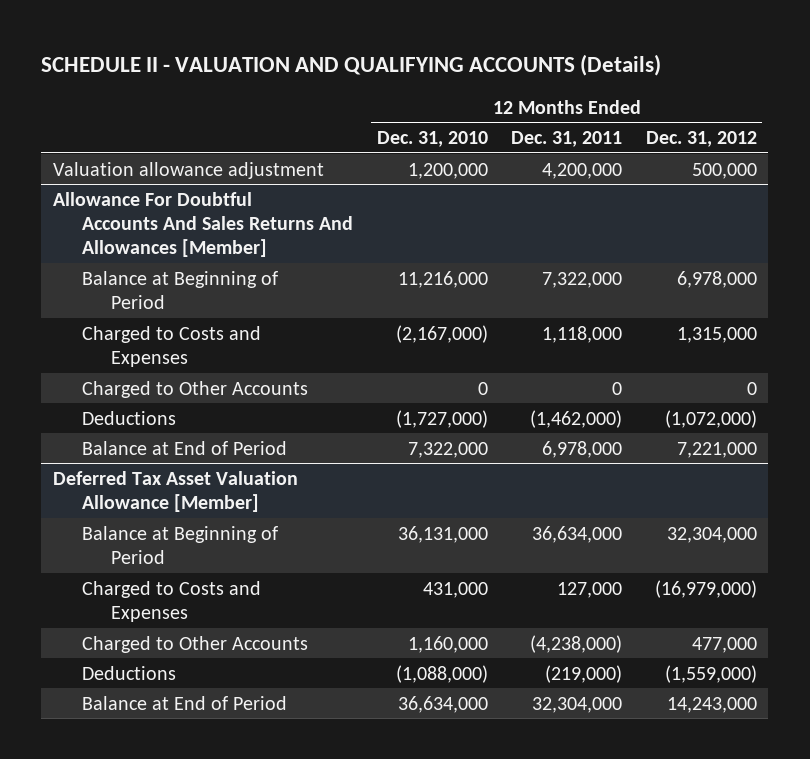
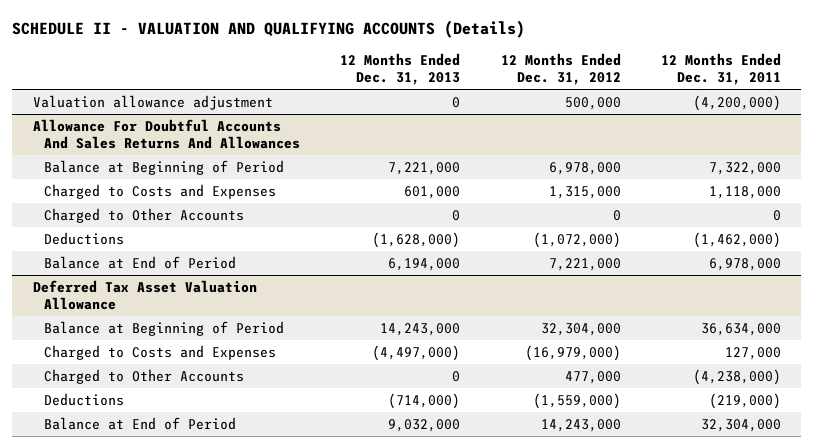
[376,131,488,148] Dec. 31, 2010 -> none
none -> [340,53,461,86] 12 Months Ended Dec. 31, 2013
[542,162,623,179] 4,200,000 -> [693,94,782,111] (4,200,000)
[53,191,354,258] Allowance For Doubtful Accounts And Sales Returns And Allowances [Member] -> [32,118,300,149] Allowance For Doubtful Accounts And Sales Returns And Allowances
[53,470,299,513] Deferred Tax Asset Valuation Allowance [Member] -> [32,279,257,310] Deferred Tax Asset Valuation Allowance

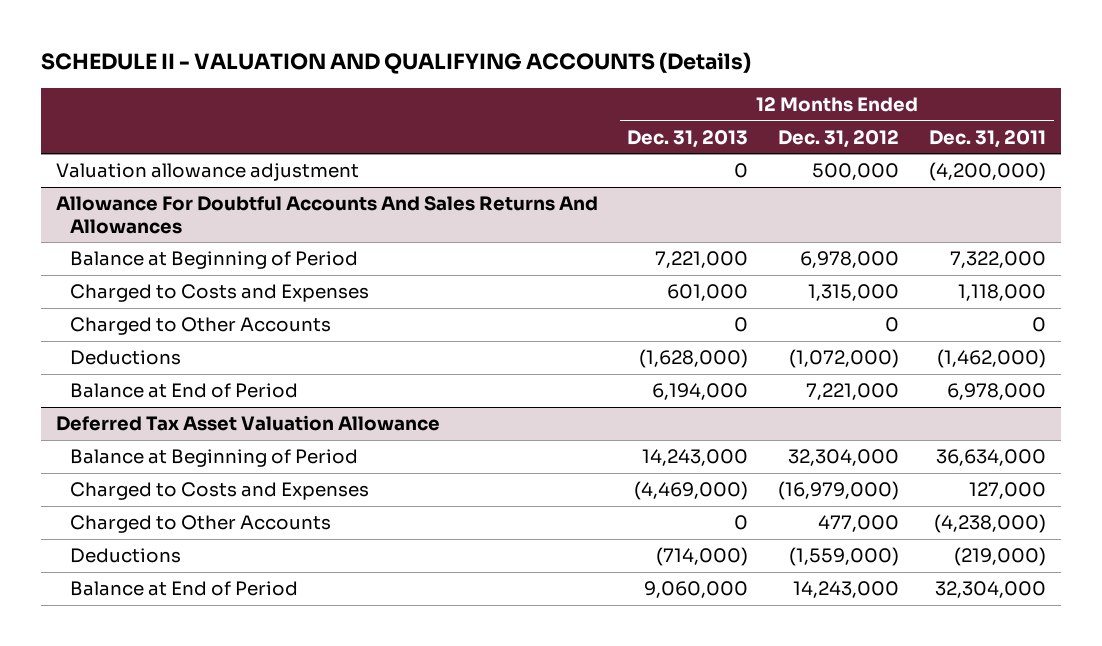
[372,344,461,361] (4,497,000) -> [634,481,749,501] (4,469,000)
[388,418,461,432] 9,032,000 -> [644,581,749,599] 9,060,000

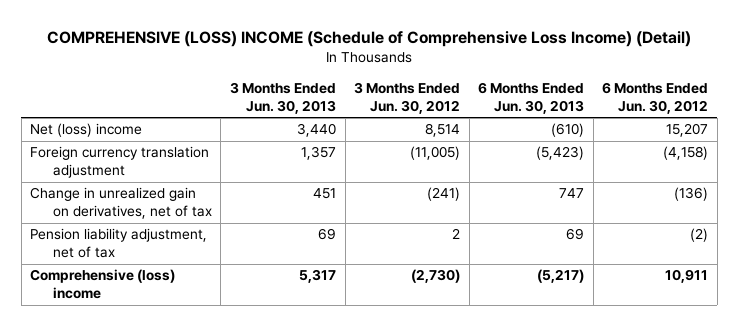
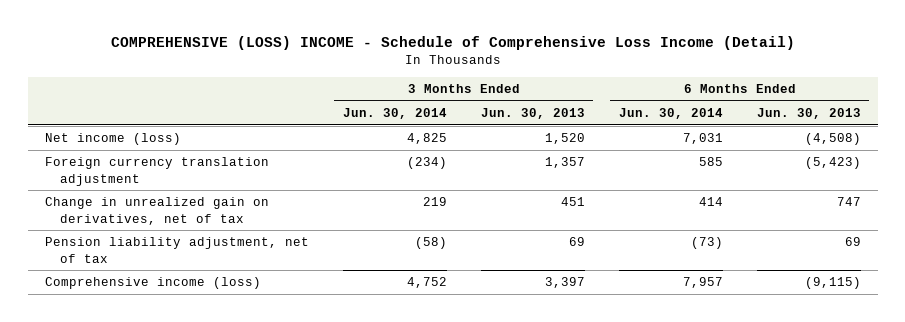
[47,31,692,48] COMPREHENSIVE (LOSS) INCOME (Schedule of Comprehensive Loss Income) (Detail) -> [110,36,795,51] COMPREHENSIVE (LOSS) INCOME - Schedule of Comprehensive Loss Income (Detail)
[354,81,461,114] 3 Months Ended Jun. 30, 2012 -> none
[602,81,709,114] 6 Months Ended Jun. 30, 2012 -> none
none -> [342,107,447,119] Jun. 30, 2014
none -> [618,107,723,119] Jun. 30, 2014
[30,123,143,138] Net (loss) income -> [44,133,181,146] Net income (loss)
[296,123,336,138] 3,440 -> [544,133,585,145] 1,520
[551,123,585,138] (610) -> [804,133,861,146] (4,508)
[30,269,176,300] Comprehensive (loss) income -> [44,277,261,290] Comprehensive income (loss)
[298,269,336,284] 5,317 -> [544,277,585,289] 3,397
[537,269,585,284] (5,217) -> [804,277,861,290] (9,115)

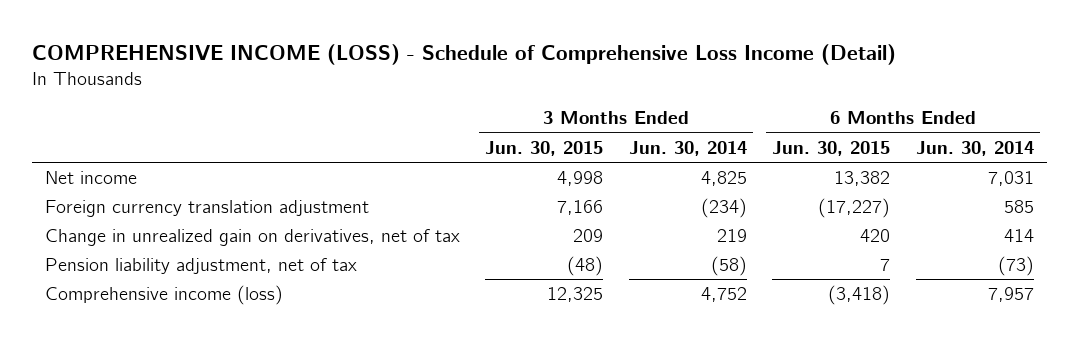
[110,36,795,51] COMPREHENSIVE (LOSS) INCOME - Schedule of Comprehensive Loss Income (Detail) -> [31,44,896,66] COMPREHENSIVE INCOME (LOSS) - Schedule of Comprehensive Loss Income (Detail)
[480,107,585,119] Jun. 30, 2013 -> none
[756,107,861,119] Jun. 30, 2013 -> none
none -> [485,140,604,156] Jun. 30, 2015
none -> [772,140,891,156] Jun. 30, 2015
[44,133,181,146] Net income (loss) -> [44,171,137,185] Net income

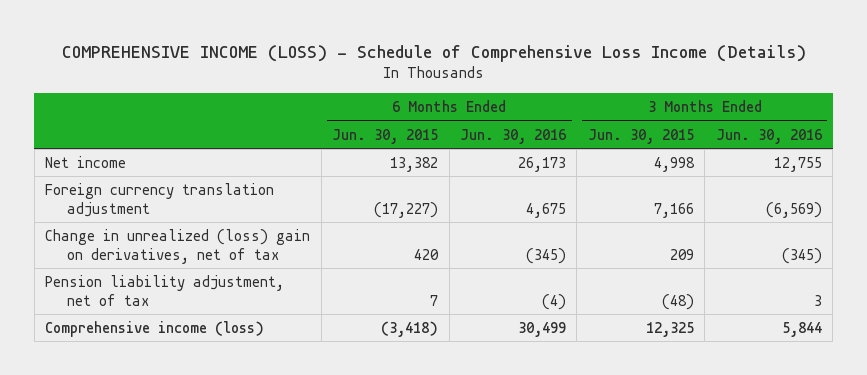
[31,44,896,66] COMPREHENSIVE INCOME (LOSS) - Schedule of Comprehensive Loss Income (Detail) -> [61,44,806,62] COMPREHENSIVE INCOME (LOSS) - Schedule of Comprehensive Loss Income (Details)
[628,140,747,156] Jun. 30, 2014 -> none
[916,140,1035,156] Jun. 30, 2014 -> none
none -> [460,128,567,144] Jun. 30, 2016
none -> [715,128,822,144] Jun. 30, 2016
[44,229,460,247] Change in unrealized gain on derivatives, net of tax -> [45,228,311,264] Change in unrealized (loss) gain on derivatives, net of tax

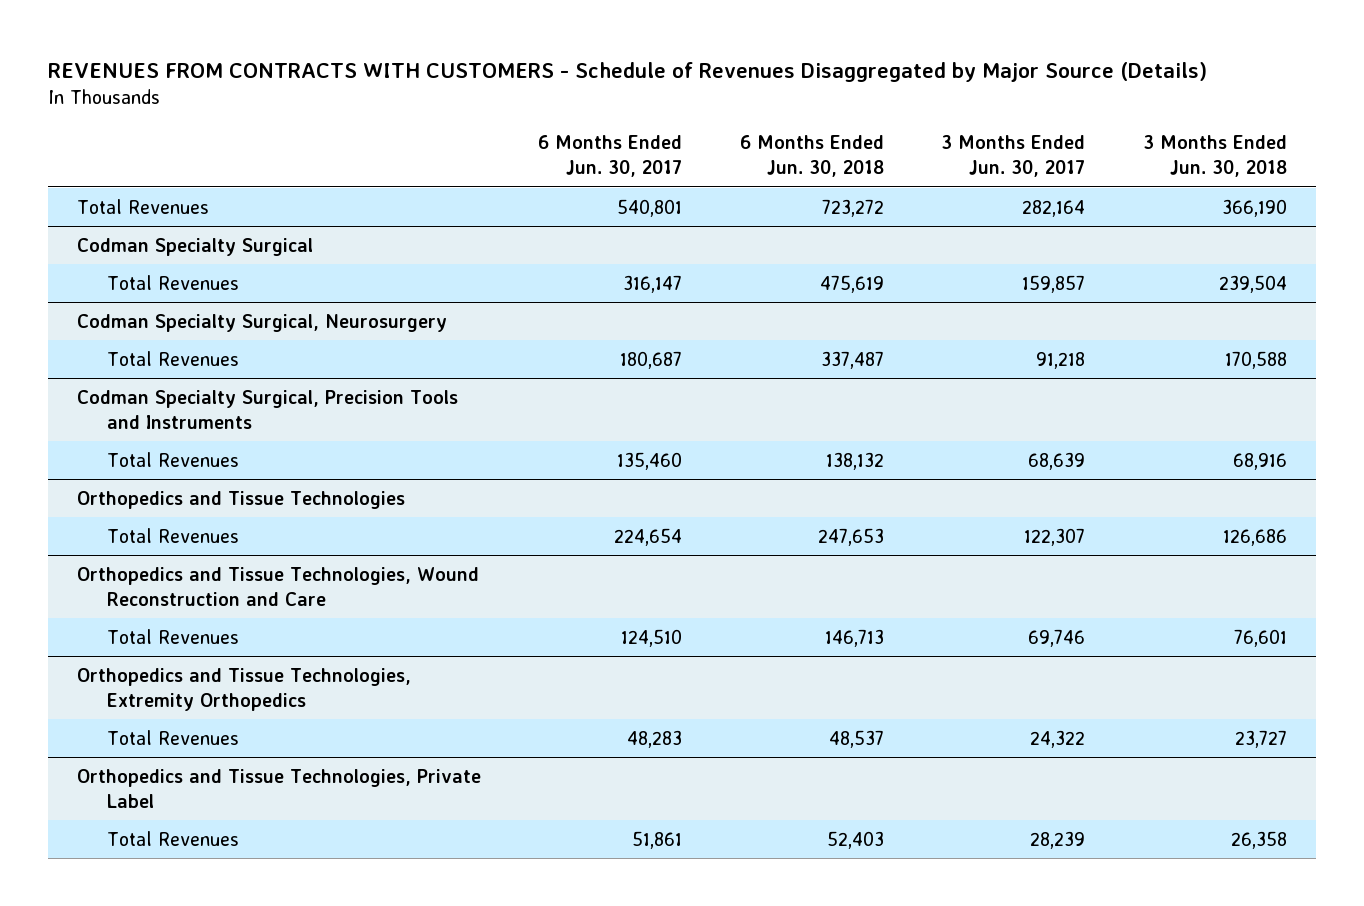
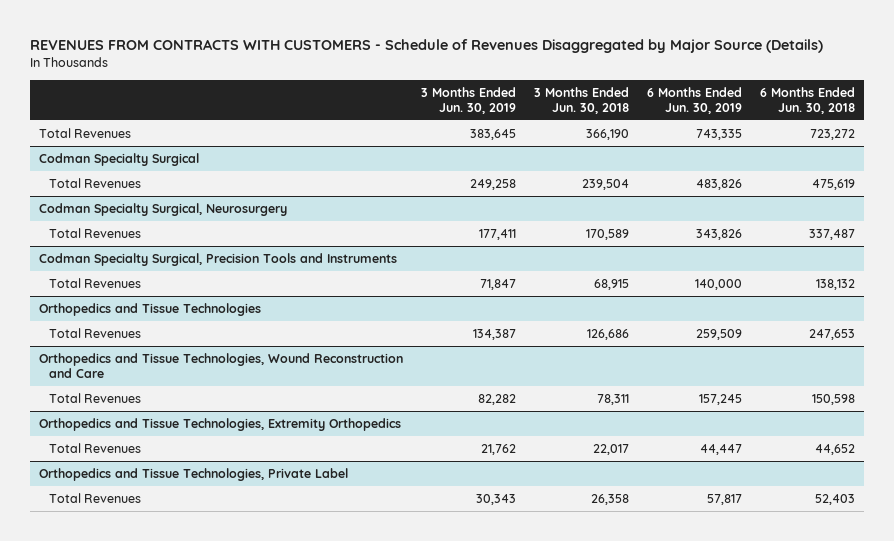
[538,135,683,178] 6 Months Ended Jun. 30, 2017 -> none
[941,135,1086,178] 3 Months Ended Jun. 30, 2017 -> none
none -> [421,86,517,114] 3 Months Ended Jun. 30, 2019
none -> [647,86,743,114] 6 Months Ended Jun. 30, 2019
[1224,350,1287,369] 170,588 -> [586,228,630,240] 170,589
[1232,452,1287,470] 68,916 -> [594,278,630,290] 68,915
[824,628,884,647] 146,713 -> [812,393,856,405] 150,598
[1233,628,1287,647] 76,601 -> [597,393,630,405] 78,311
[828,729,884,748] 48,537 -> [815,443,856,455] 44,652
[1234,729,1287,748] 23,727 -> [593,443,630,455] 22,017

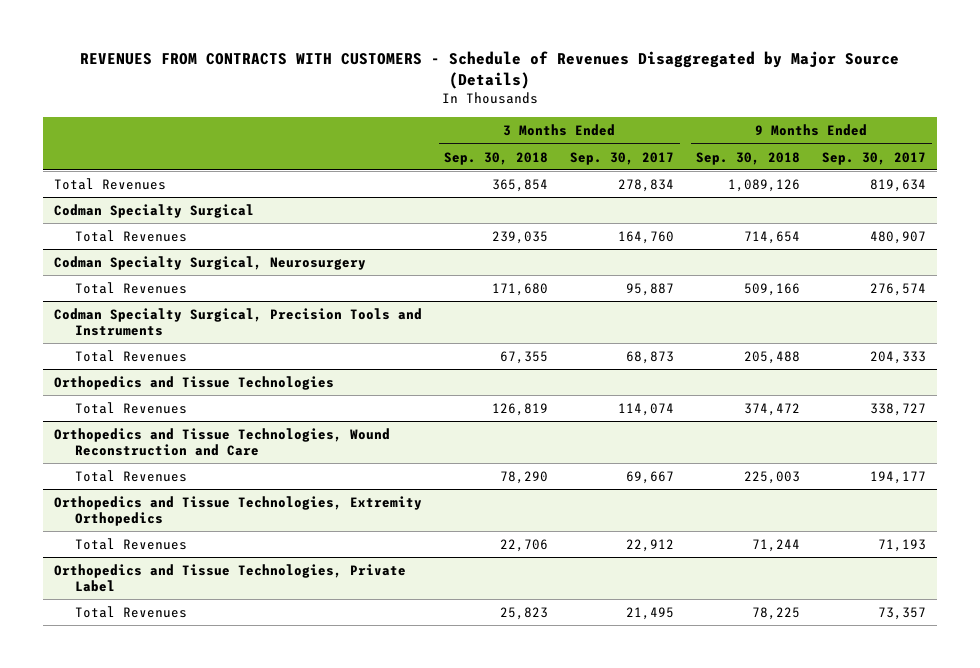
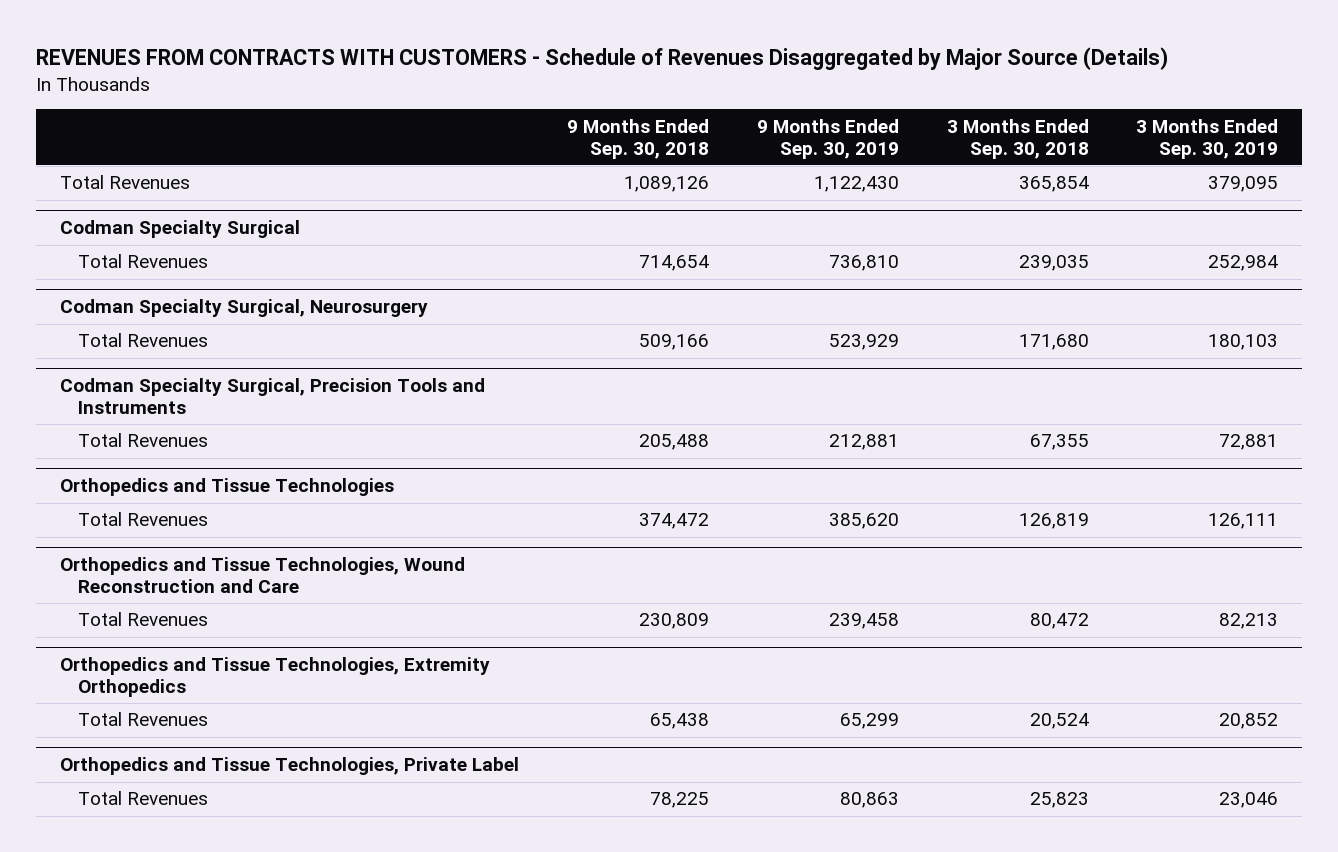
[570,151,675,165] Sep. 30, 2017 -> none
[822,151,927,165] Sep. 30, 2017 -> none
none -> [756,118,899,159] 9 Months Ended Sep. 30, 2019
none -> [1136,118,1279,159] 3 Months Ended Sep. 30, 2019
[500,470,549,484] 78,290 -> [1029,613,1089,630] 80,472
[744,470,801,484] 225,003 -> [638,613,709,630] 230,809
[500,538,549,552] 22,706 -> [1029,713,1089,730] 20,524
[752,538,801,552] 71,244 -> [649,713,709,730] 65,438

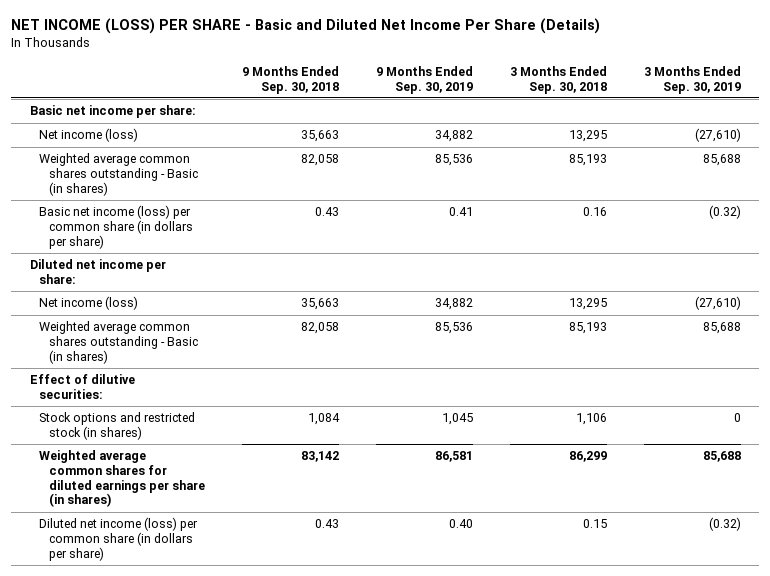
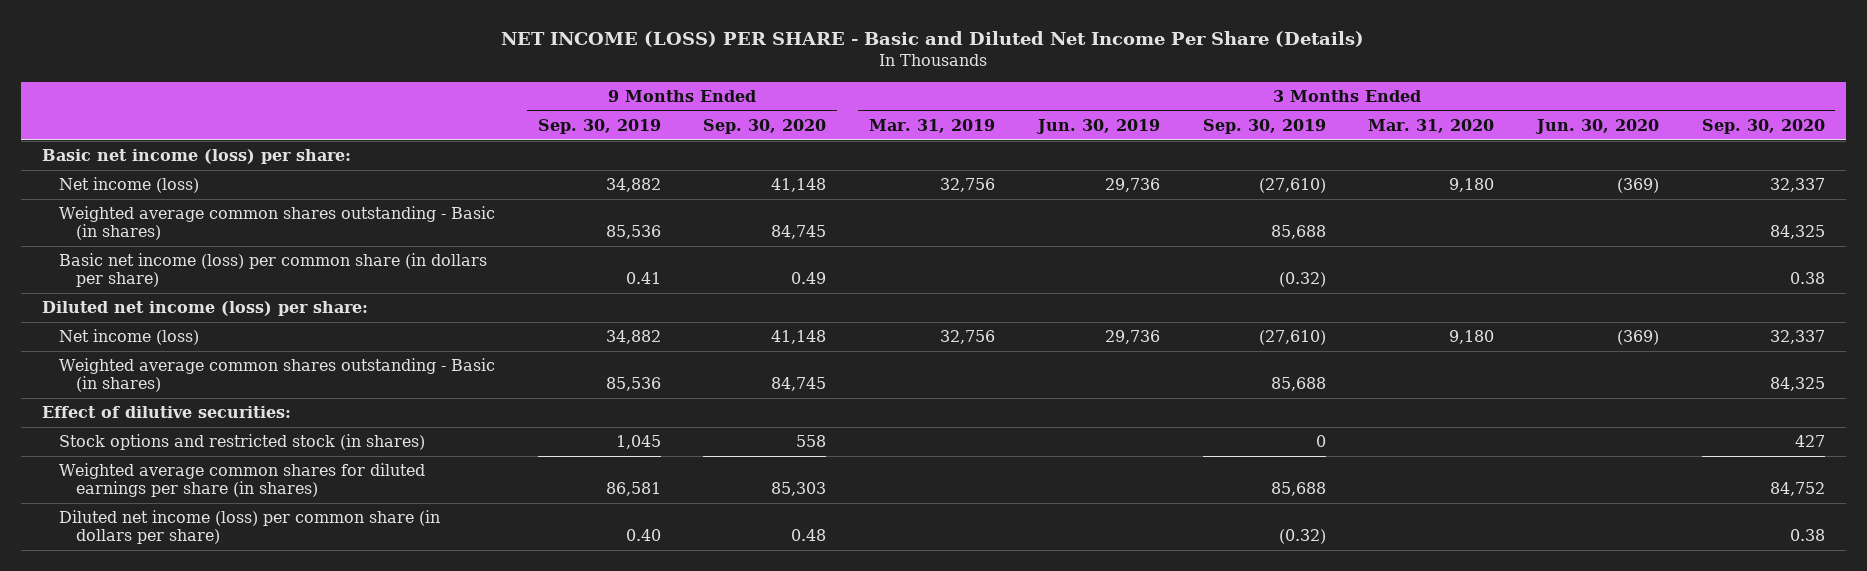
[242,65,340,94] 9 Months Ended Sep. 30, 2018 -> none
[509,65,607,94] 3 Months Ended Sep. 30, 2018 -> none
none -> [703,118,827,134] Sep. 30, 2020
none -> [869,118,996,133] Mar. 31, 2019
none -> [1035,118,1160,134] Jun. 30, 2019
none -> [1368,118,1495,133] Mar. 31, 2020
none -> [1534,118,1659,134] Jun. 30, 2020
none -> [1701,118,1825,134] Sep. 30, 2020
[29,105,196,119] Basic net income per share: -> [42,149,352,165] Basic net income (loss) per share:
[29,259,166,284] Diluted net income per share: -> [42,301,369,317] Diluted net income (loss) per share:

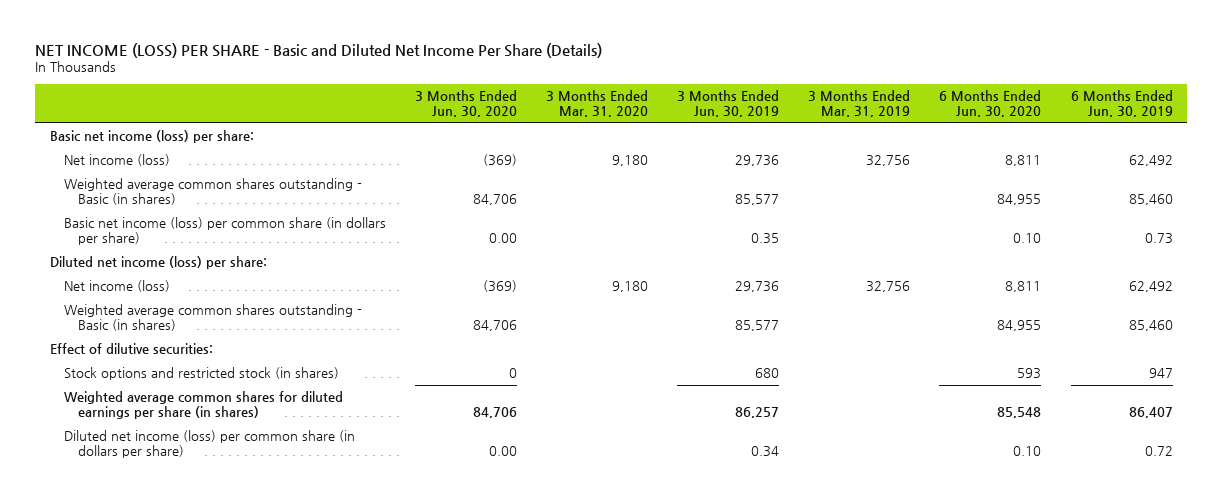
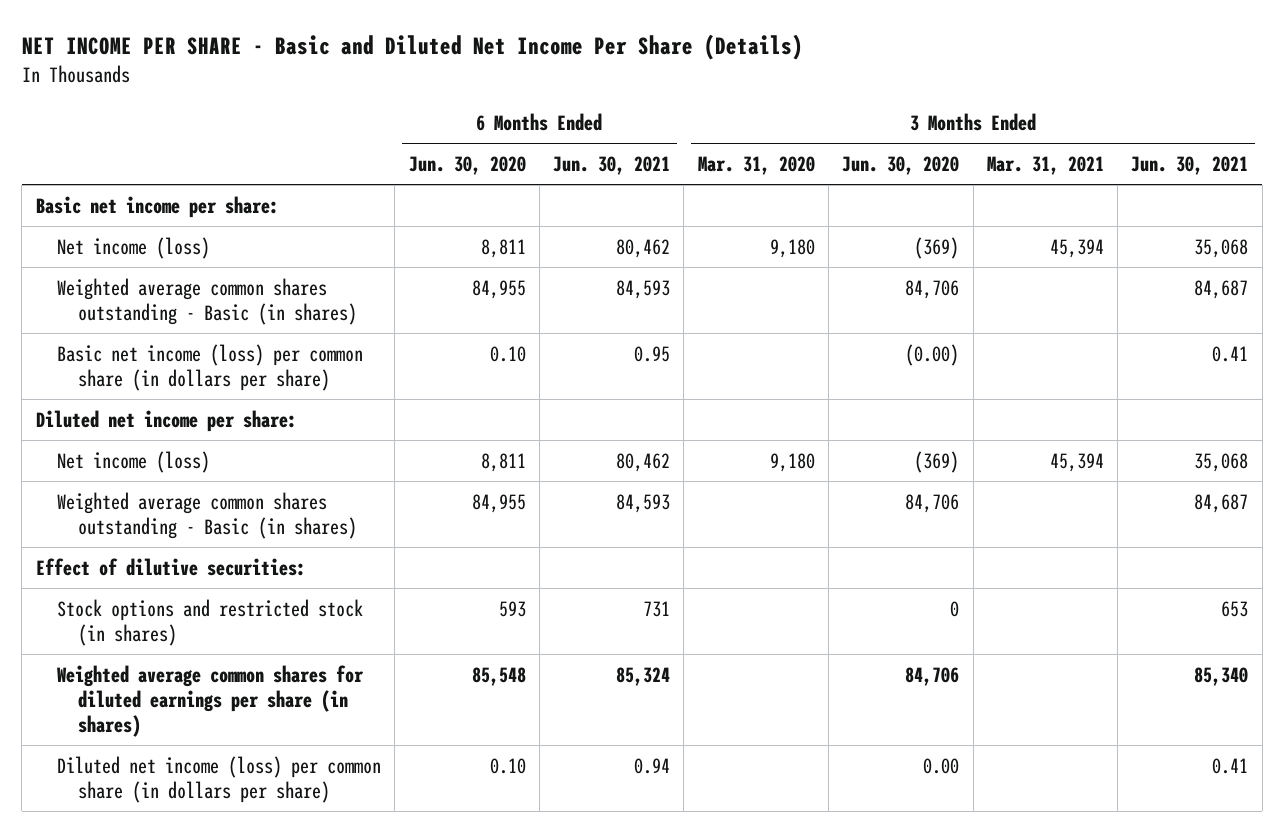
[35,42,603,58] NET INCOME (LOSS) PER SHARE - Basic and Diluted Net Income Per Share (Details) -> [21,33,803,60] NET INCOME PER SHARE - Basic and Diluted Net Income Per Share (Details)
[677,90,780,117] 3 Months Ended Jun. 30, 2019 -> none
[808,90,911,117] 3 Months Ended Mar. 31, 2019 -> none
[1070,90,1173,117] 6 Months Ended Jun. 30, 2019 -> none
none -> [553,155,671,175] Jun. 30, 2021
none -> [986,155,1104,175] Mar. 31, 2021
none -> [1131,155,1249,175] Jun. 30, 2021
[49,130,254,144] Basic net income (loss) per share: -> [35,195,279,218] Basic net income per share:
[488,233,517,244] 0.00 -> [905,343,960,366] (0.00)
[49,256,267,270] Diluted net income (loss) per share: -> [35,409,297,432] Diluted net income per share:

